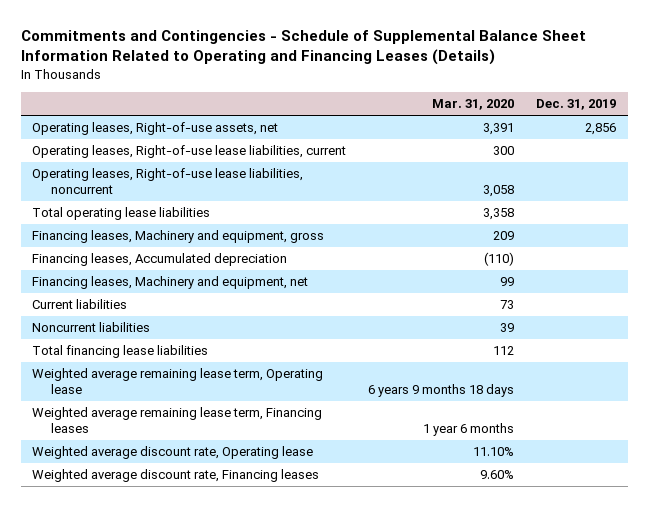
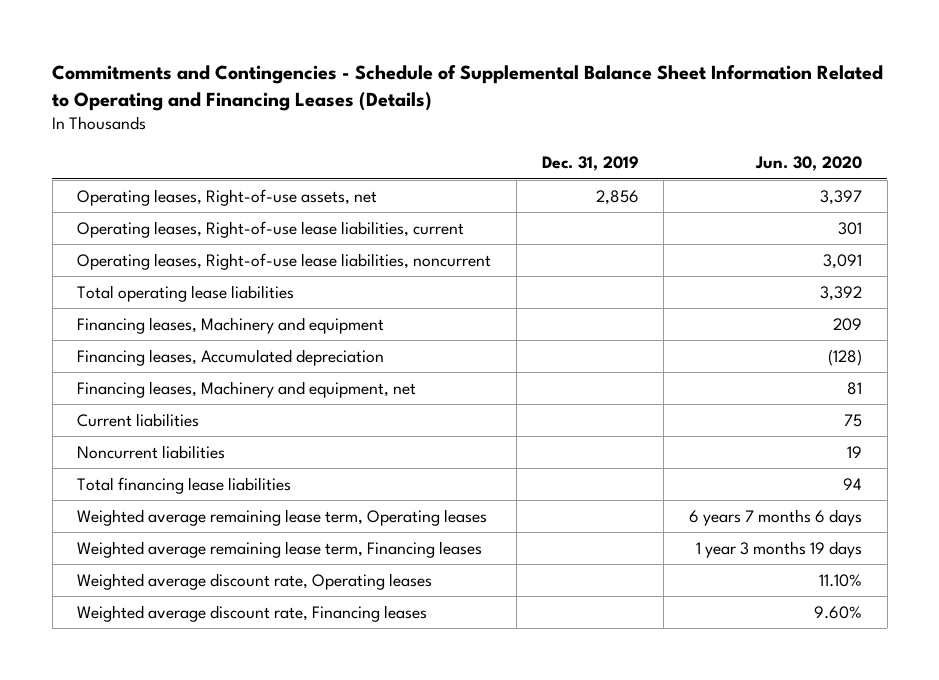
[432,99,515,111] Mar. 31, 2020 -> none
none -> [755,156,863,172] Jun. 30, 2020
[31,230,324,244] Financing leases, Machinery and equipment, gross -> [77,316,385,334] Financing leases, Machinery and equipment
[31,368,323,395] Weighted average remaining lease term, Operating lease -> [77,508,488,526] Weighted average remaining lease term, Operating leases
[31,446,313,460] Weighted average discount rate, Operating lease -> [77,572,433,590] Weighted average discount rate, Operating leases

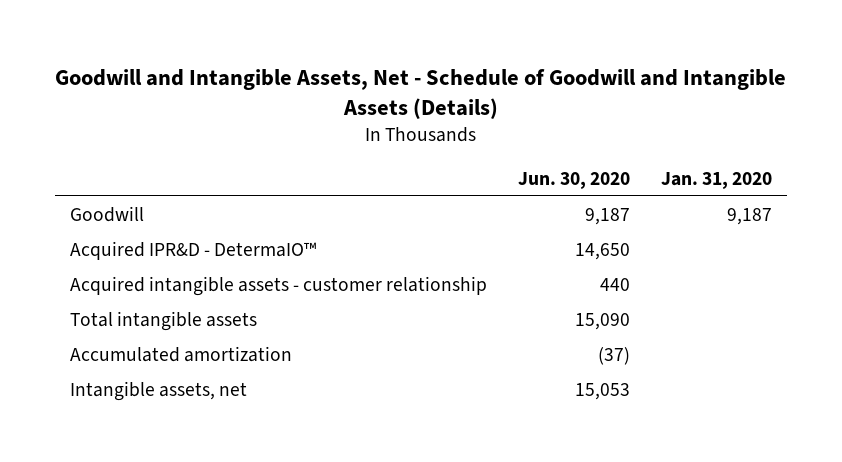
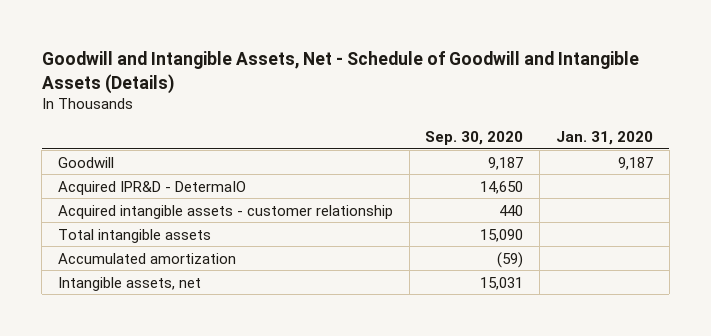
[518,171,631,189] Jun. 30, 2020 -> none
none -> [425,131,524,146] Sep. 30, 2020
[70,240,317,260] Acquired IPR&D - DetermaIO™ -> [57,180,246,195] Acquired IPR&D - DetermaIO

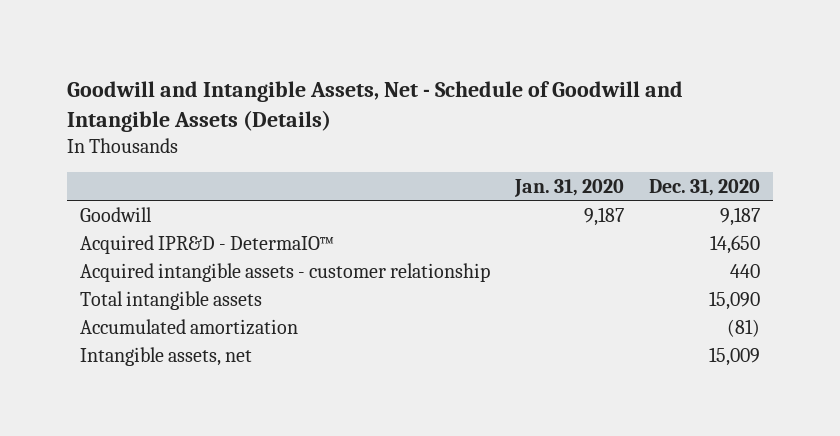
[425,131,524,146] Sep. 30, 2020 -> none
none -> [648,178,760,196] Dec. 31, 2020
[57,180,246,195] Acquired IPR&D - DetermaIO -> [79,234,334,254] Acquired IPR&D - DetermaIO™

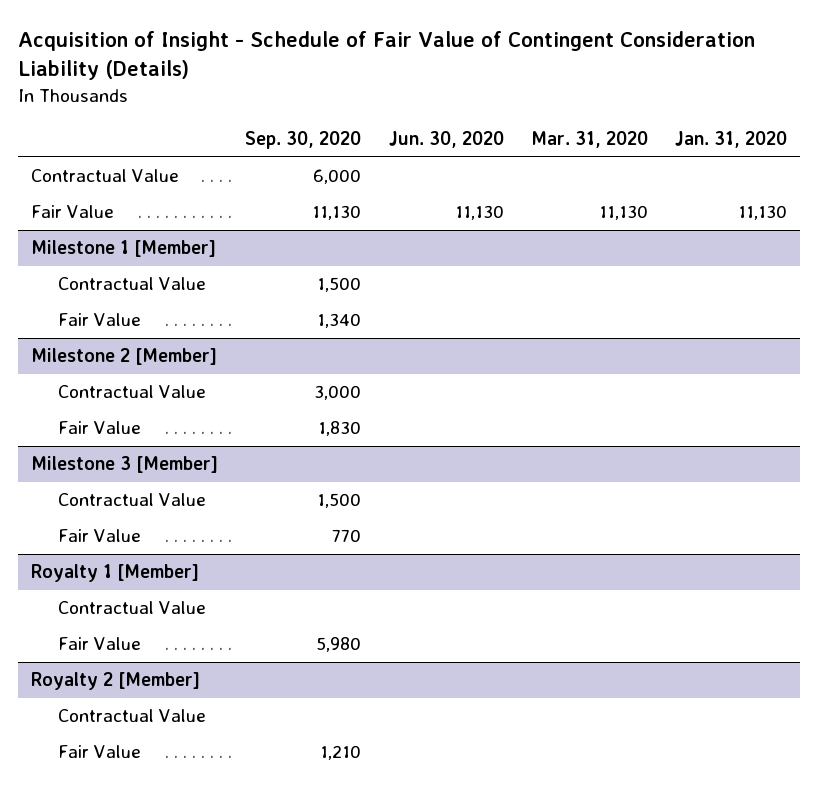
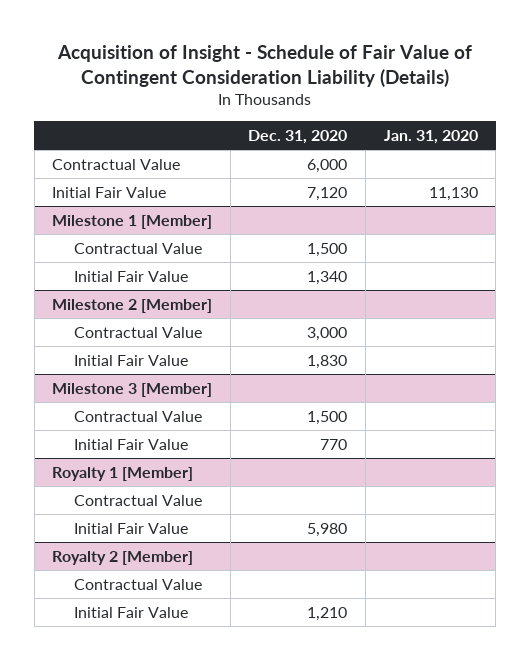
[245,130,362,149] Sep. 30, 2020 -> none
[388,130,504,148] Jun. 30, 2020 -> none
[530,130,648,148] Mar. 31, 2020 -> none
none -> [248,130,348,145] Dec. 31, 2020
[31,205,115,219] Fair Value -> [52,186,167,198] Initial Fair Value
[57,313,141,327] Fair Value -> [73,270,188,282] Initial Fair Value
[57,421,141,435] Fair Value -> [73,354,188,366] Initial Fair Value
[57,529,141,543] Fair Value -> [73,438,188,450] Initial Fair Value
[57,637,141,651] Fair Value -> [73,522,188,534] Initial Fair Value
[57,745,141,759] Fair Value -> [73,606,188,618] Initial Fair Value

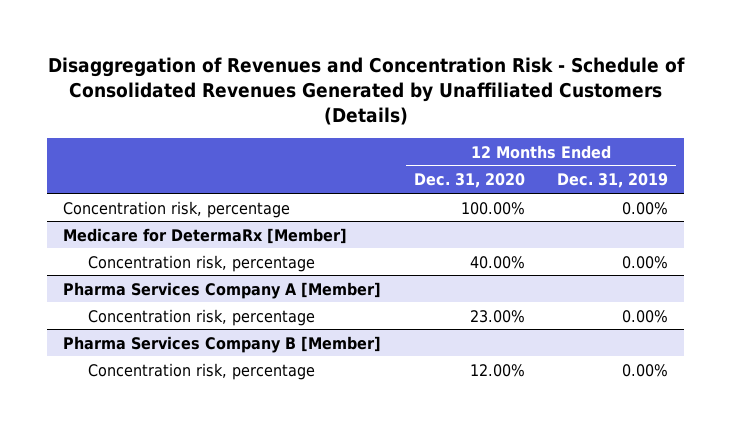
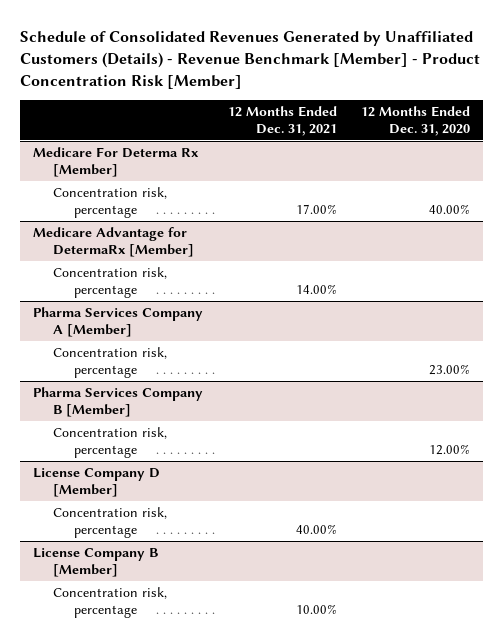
[47,57,685,126] Disaggregation of Revenues and Concentration Risk - Schedule of Consolidated Revenues Generated by Unaffiliated Customers (Details) -> [20,31,481,89] Schedule of Consolidated Revenues Generated by Unaffiliated Customers (Details) - Revenue Benchmark [Member] - Product Concentration Risk [Member]
[556,173,668,189] Dec. 31, 2019 -> none
none -> [227,105,337,136] 12 Months Ended Dec. 31, 2021
[63,200,291,218] Concentration risk, percentage -> none
[63,227,348,244] Medicare for DetermaRx [Member] -> [32,147,199,178] Medicare For Determa Rx [Member]
none -> [32,227,195,258] Medicare Advantage for DetermaRx [Member]
none -> [53,267,168,299] Concentration risk, percentage
none -> [32,468,160,498] License Company D [Member]
none -> [53,507,168,539] Concentration risk, percentage
none -> [32,548,158,578] License Company B [Member]
none -> [53,587,168,619] Concentration risk, percentage

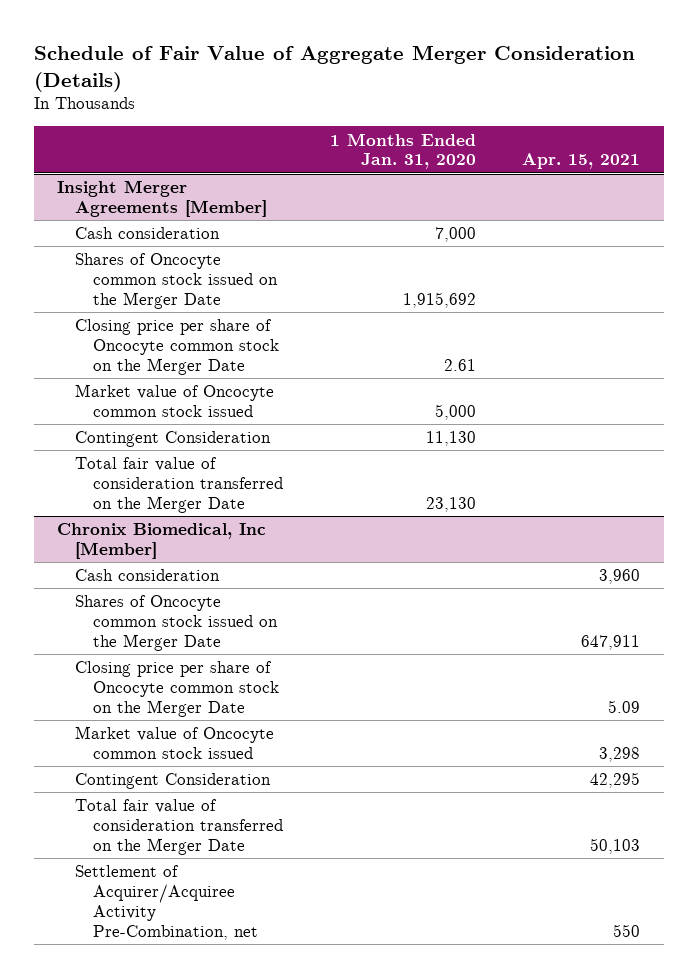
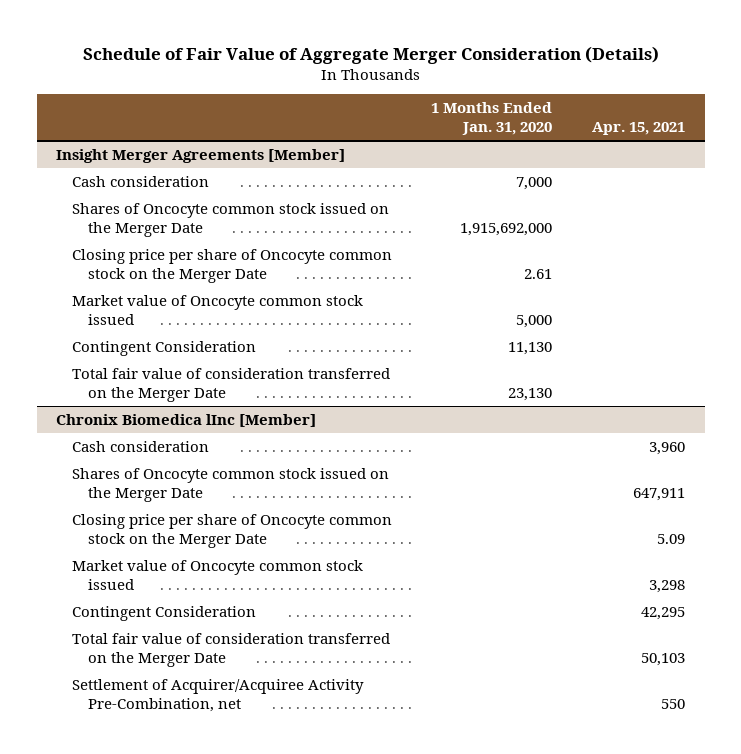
[402,291,476,308] 1,915,692 -> [460,222,553,236] 1,915,692,000
[57,523,267,559] Chronix Biomedical, Inc [Member] -> [56,413,317,427] Chronix Biomedica lInc [Member]

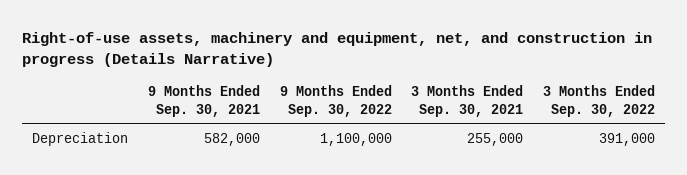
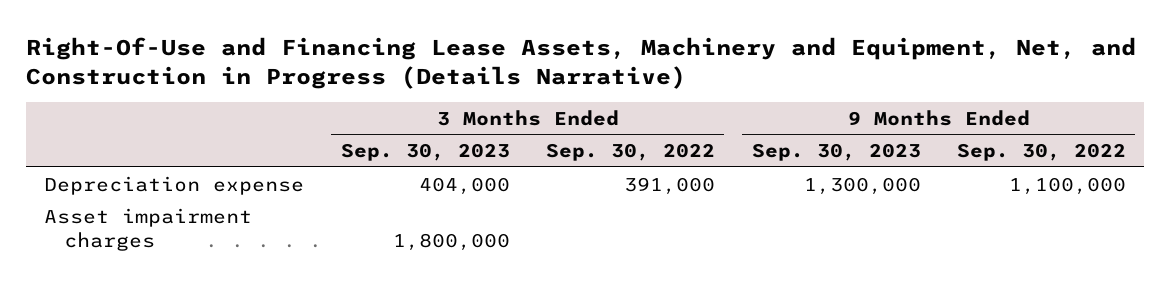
[21,32,652,68] Right-of-use assets, machinery and equipment, net, and construction in progress (Details Narrative) -> [25,36,1136,89] Right-Of-Use and Financing Lease Assets, Machinery and Equipment, Net, and Construction in Progress (Details Narrative)
[147,85,260,118] 9 Months Ended Sep. 30, 2021 -> none
[411,85,524,118] 3 Months Ended Sep. 30, 2021 -> none
none -> [340,143,510,162] Sep. 30, 2023
none -> [751,143,921,162] Sep. 30, 2023
[31,132,128,147] Depreciation -> [44,175,305,195] Depreciation expense
none -> [44,207,253,251] Asset impairment charges

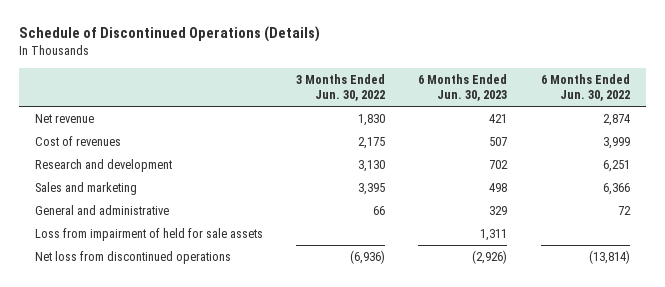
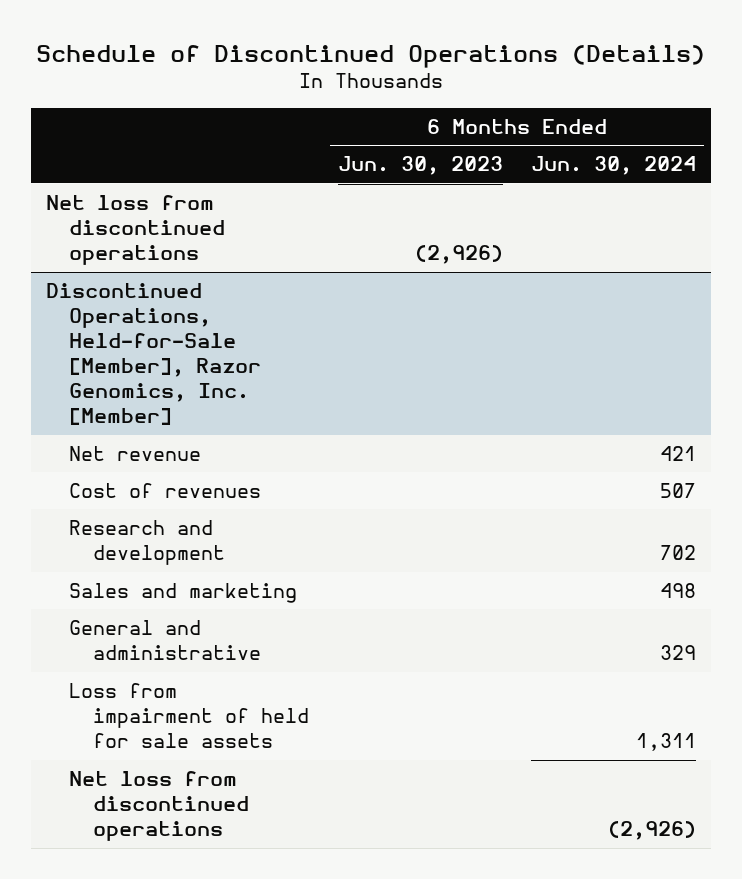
[296,73,386,102] 3 Months Ended Jun. 30, 2022 -> none
[540,73,630,102] 6 Months Ended Jun. 30, 2022 -> none
none -> [531,156,697,176] Jun. 30, 2024
[35,113,95,123] Net revenue -> none
[35,135,122,146] Cost of revenues -> none
[35,158,173,172] Research and development -> none
[35,181,138,195] Sales and marketing -> none
[35,204,170,215] General and administrative -> none
[35,227,264,241] Loss from impairment of held for sale assets -> none
none -> [45,283,262,426] Discontinued Operations, Held-for-Sale [Member], Razor Genomics, Inc. [Member]
none -> [69,446,202,462] Net revenue
none -> [69,483,262,499] Cost of revenues
none -> [69,520,225,566] Research and development
none -> [69,583,298,604] Sales and marketing
none -> [69,620,261,661] General and administrative
none -> [69,683,309,749] Loss from impairment of held for sale assets
none -> [69,771,249,842] Net loss from discontinued operations

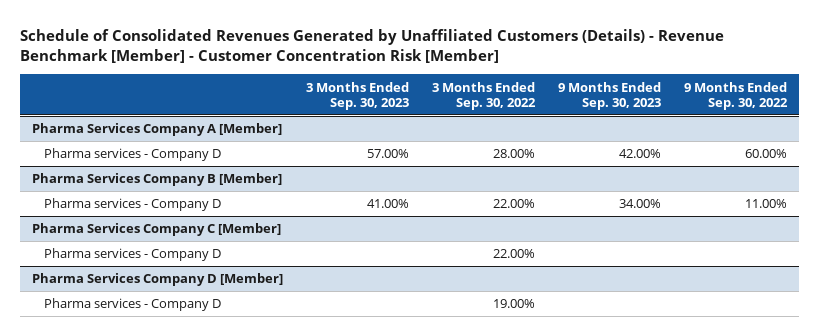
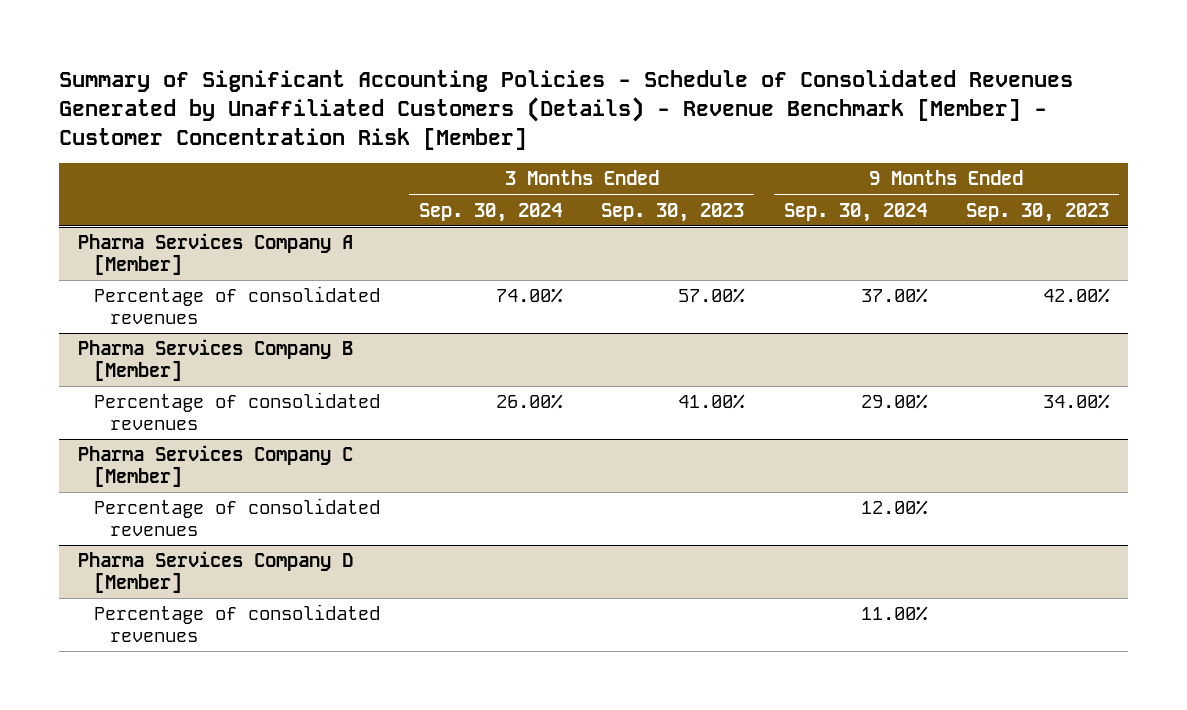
[20,28,725,64] Schedule of Consolidated Revenues Generated by Unaffiliated Customers (Details) - Revenue Benchmark [Member] - Customer Concentration Risk [Member] -> [58,70,1073,150] Summary of Significant Accounting Policies - Schedule of Consolidated Revenues Generated by Unaffiliated Customers (Details) - Revenue Benchmark [Member] - Customer Concentration Risk [Member]
[431,81,536,110] 3 Months Ended Sep. 30, 2022 -> none
[684,81,789,110] 9 Months Ended Sep. 30, 2022 -> none
none -> [419,202,563,222] Sep. 30, 2024
none -> [783,202,927,222] Sep. 30, 2024
[43,148,221,162] Pharma services - Company D -> [94,286,381,324] Percentage of consolidated revenues
[43,198,221,212] Pharma services - Company D -> [94,392,381,430] Percentage of consolidated revenues
[43,248,221,262] Pharma services - Company D -> [94,498,381,536] Percentage of consolidated revenues
[43,298,221,312] Pharma services - Company D -> [94,604,381,642] Percentage of consolidated revenues

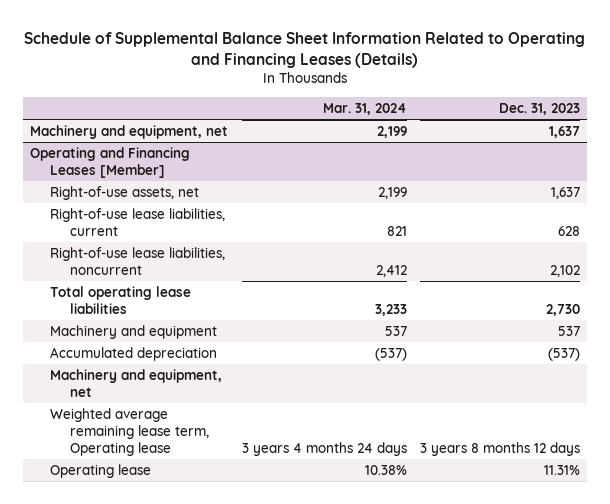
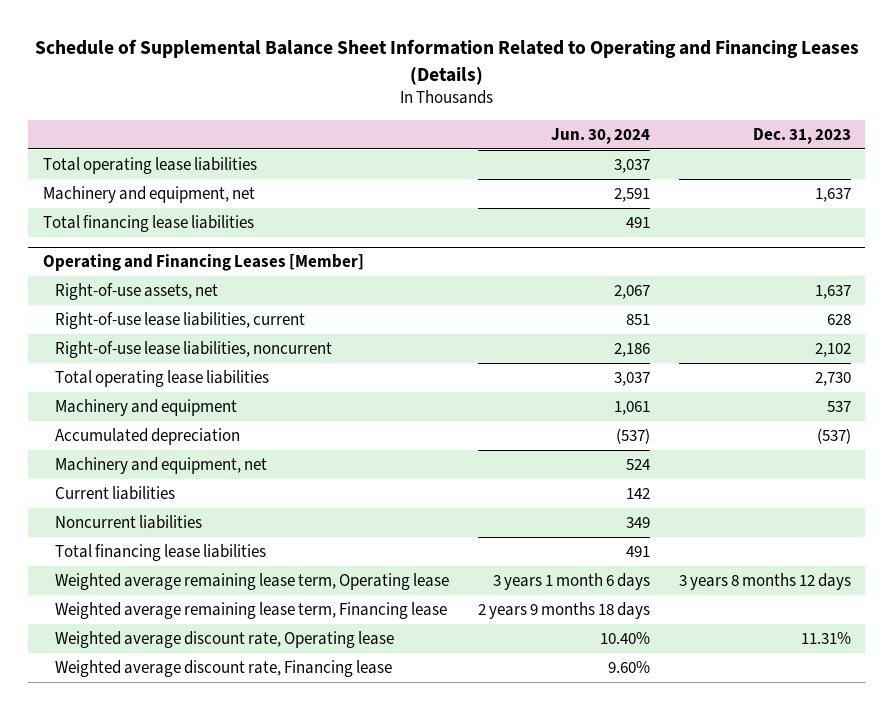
[322,102,407,115] Mar. 31, 2024 -> none
none -> [550,127,650,144] Jun. 30, 2024
none -> [42,156,257,174] Total operating lease liabilities
none -> [42,214,254,232] Total financing lease liabilities
none -> [55,485,176,500] Current liabilities
none -> [55,514,203,529] Noncurrent liabilities
none -> [55,543,267,561] Total financing lease liabilities
none -> [55,601,448,619] Weighted average remaining lease term, Financing lease
[50,463,152,478] Operating lease -> [55,630,395,648] Weighted average discount rate, Operating lease
none -> [55,659,393,677] Weighted average discount rate, Financing lease

